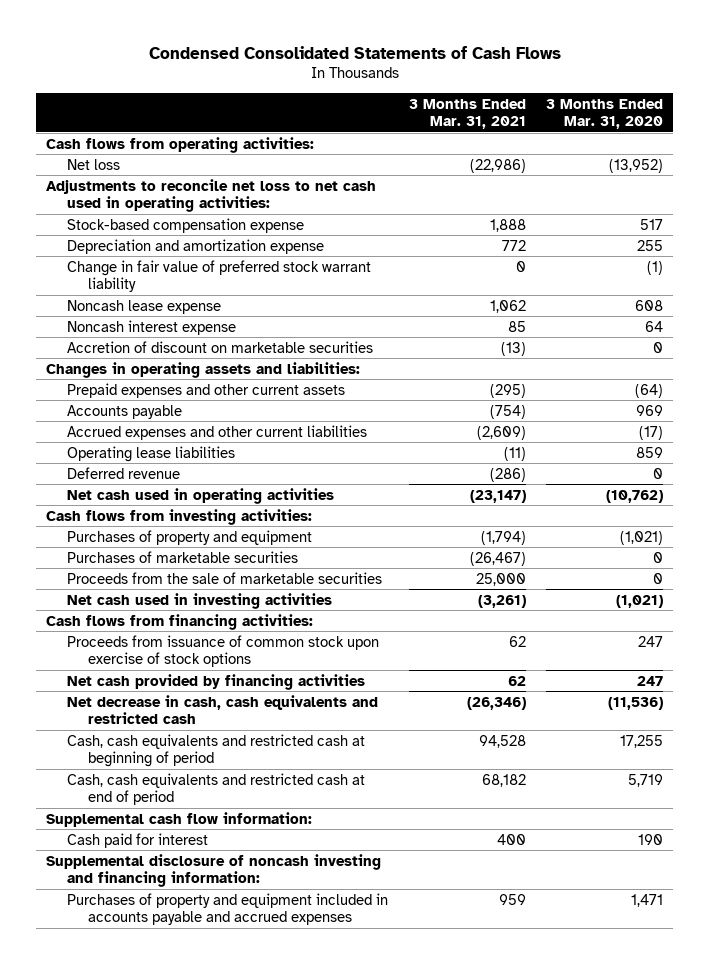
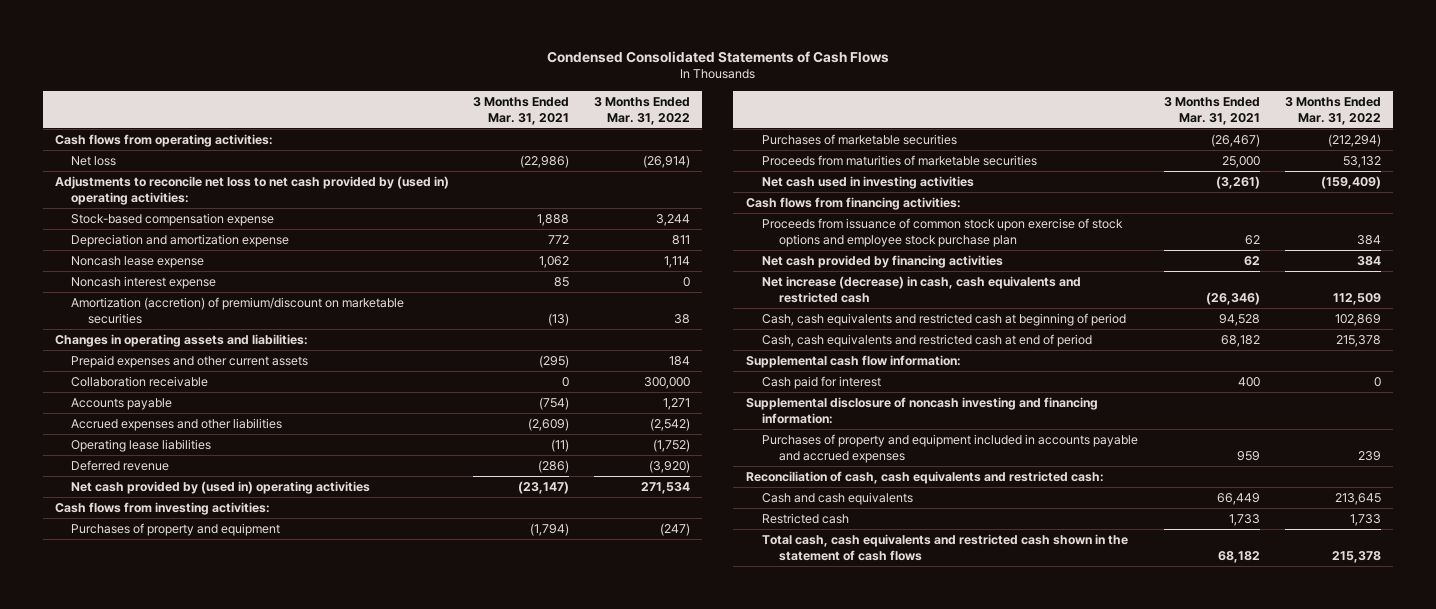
[546,98,664,129] 3 Months Ended Mar. 31, 2020 -> none
none -> [594,96,691,125] 3 Months Ended Mar. 31, 2022
[46,178,377,212] Adjustments to reconcile net loss to net cash used in operating activities: -> [54,176,449,205] Adjustments to reconcile net loss to net cash provided by (used in) operating activities:
[67,259,372,292] Change in fair value of preferred stock warrant liability -> none
[67,340,374,353] Accretion of discount on marketable securities -> [71,297,405,324] Amortization (accretion) of premium/discount on marketable securities
none -> [71,376,209,388] Collaboration receivable
[67,424,368,440] Accrued expenses and other current liabilities -> [71,418,283,432] Accrued expenses and other liabilities
[67,487,335,504] Net cash used in operating activities -> [71,481,371,495] Net cash provided by (used in) operating activities
[67,571,383,584] Proceeds from the sale of marketable securities -> [762,155,1038,167] Proceeds from maturities of marketable securities
[67,634,380,667] Proceeds from issuance of common stock upon exercise of stock options -> [762,218,1124,247] Proceeds from issuance of common stock upon exercise of stock options and employee stock purchase plan
[67,694,379,724] Net decrease in cash, cash equivalents and restricted cash -> [762,276,1082,303] Net increase (decrease) in cash, cash equivalents and restricted cash
none -> [745,471,1104,485] Reconciliation of cash, cash equivalents and restricted cash:
none -> [762,492,914,506] Cash and cash equivalents
none -> [762,513,850,525] Restricted cash
none -> [762,534,1129,561] Total cash, cash equivalents and restricted cash shown in the statement of cash flows

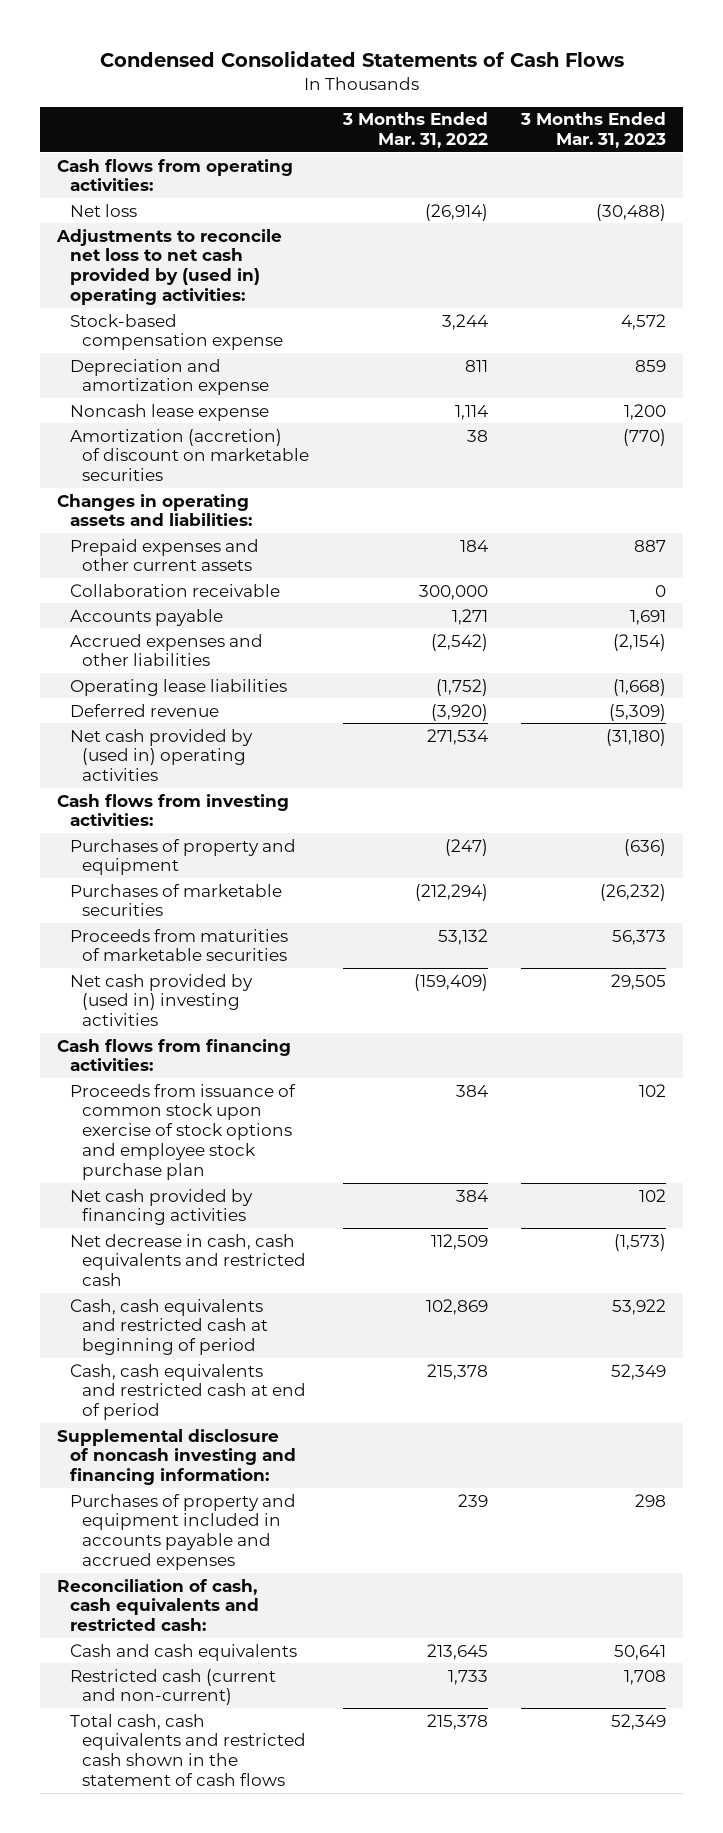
[473,96,570,125] 3 Months Ended Mar. 31, 2021 -> none
none -> [520,112,667,149] 3 Months Ended Mar. 31, 2023
[71,276,217,290] Noncash interest expense -> none
[71,297,405,324] Amortization (accretion) of premium/discount on marketable securities -> [69,428,309,482] Amortization (accretion) of discount on marketable securities
[762,176,975,190] Net cash used in investing activities -> [69,973,253,1027] Net cash provided by (used in) investing activities
[762,276,1082,303] Net increase (decrease) in cash, cash equivalents and restricted cash -> [69,1233,306,1287] Net decrease in cash, cash equivalents and restricted cash
[745,355,961,369] Supplemental cash flow information: -> none
[762,376,882,390] Cash paid for interest -> none
[762,513,850,525] Restricted cash -> [69,1668,276,1706] Restricted cash (current and non-current)

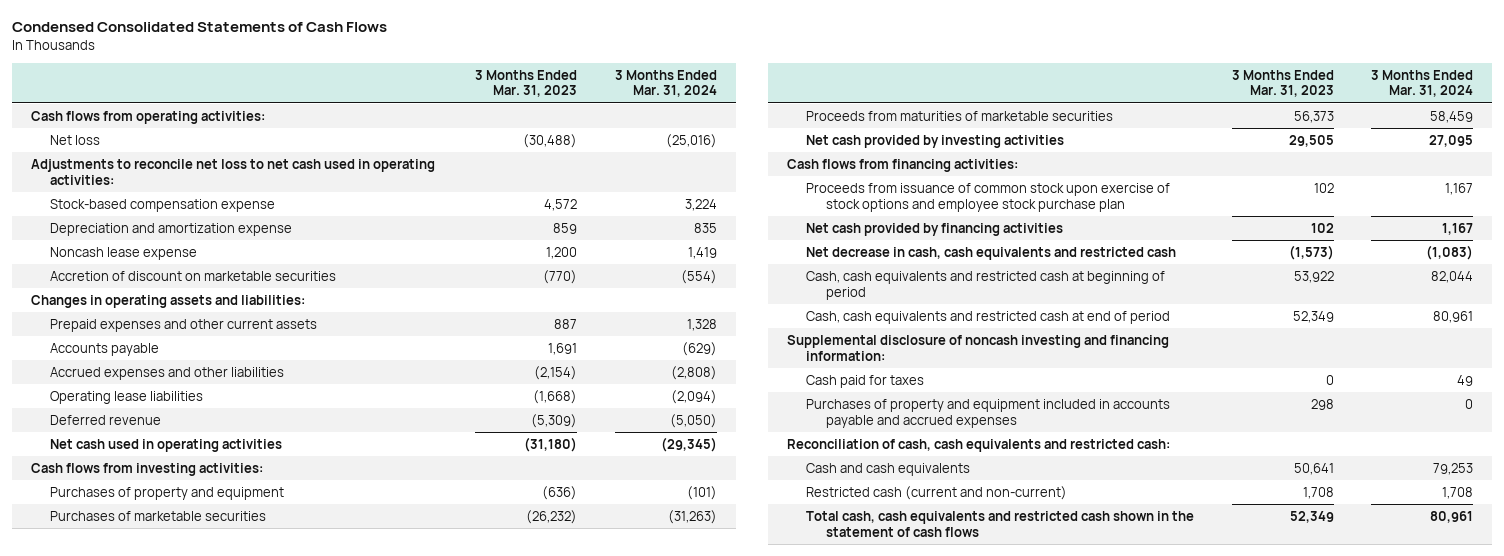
[341,112,488,149] 3 Months Ended Mar. 31, 2022 -> none
none -> [614,69,717,98] 3 Months Ended Mar. 31, 2024
[56,228,283,305] Adjustments to reconcile net loss to net cash provided by (used in) operating activities: -> [30,158,435,185] Adjustments to reconcile net loss to net cash used in operating activities:
[69,428,309,482] Amortization (accretion) of discount on marketable securities -> [49,270,336,281] Accretion of discount on marketable securities
[69,583,280,597] Collaboration receivable -> none
[69,728,253,782] Net cash provided by (used in) operating activities -> [49,438,282,452] Net cash used in operating activities
[69,973,253,1027] Net cash provided by (used in) investing activities -> [806,134,1065,148] Net cash provided by investing activities
none -> [806,374,925,388] Cash paid for taxes

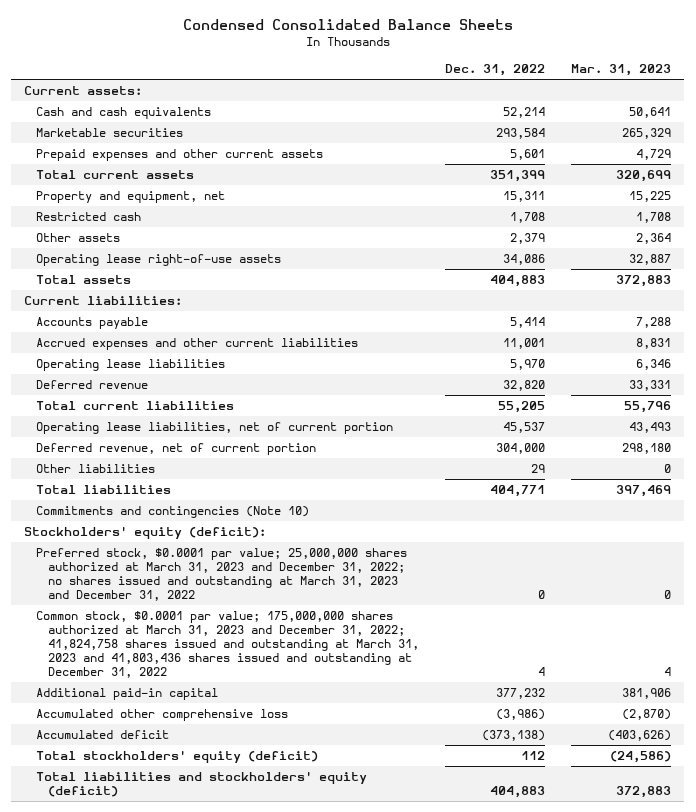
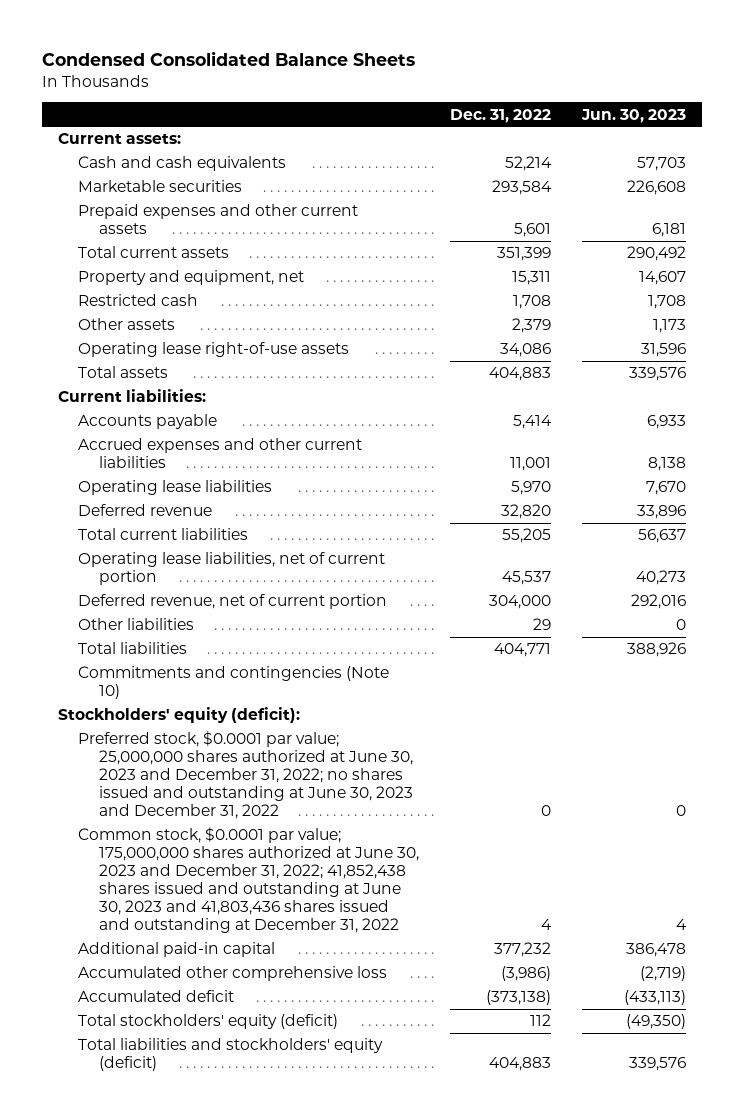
[571,64,672,77] Mar. 31, 2023 -> none
none -> [581,108,687,123] Jun. 30, 2023
[36,548,408,602] Preferred stock, $0.0001 par value; 25,000,000 shares authorized at March 31, 2023 and December 31, 2022; no shares issued and outstanding at March 31, 2023 and December 31, 2022 -> [78,731,413,820] Preferred stock, $0.0001 par value; 25,000,000 shares authorized at June 30, 2023 and December 31, 2022; no shares issued and outstanding at June 30, 2023 and December 31, 2022
[36,611,419,679] Common stock, $0.0001 par value; 175,000,000 shares authorized at March 31, 2023 and December 31, 2022; 41,824,758 shares issued and outstanding at March 31, 2023 and 41,803,436 shares issued and outstanding at December 31, 2022 -> [78,827,419,934] Common stock, $0.0001 par value; 175,000,000 shares authorized at June 30, 2023 and December 31, 2022; 41,852,438 shares issued and outstanding at June 30, 2023 and 41,803,436 shares issued and outstanding at December 31, 2022

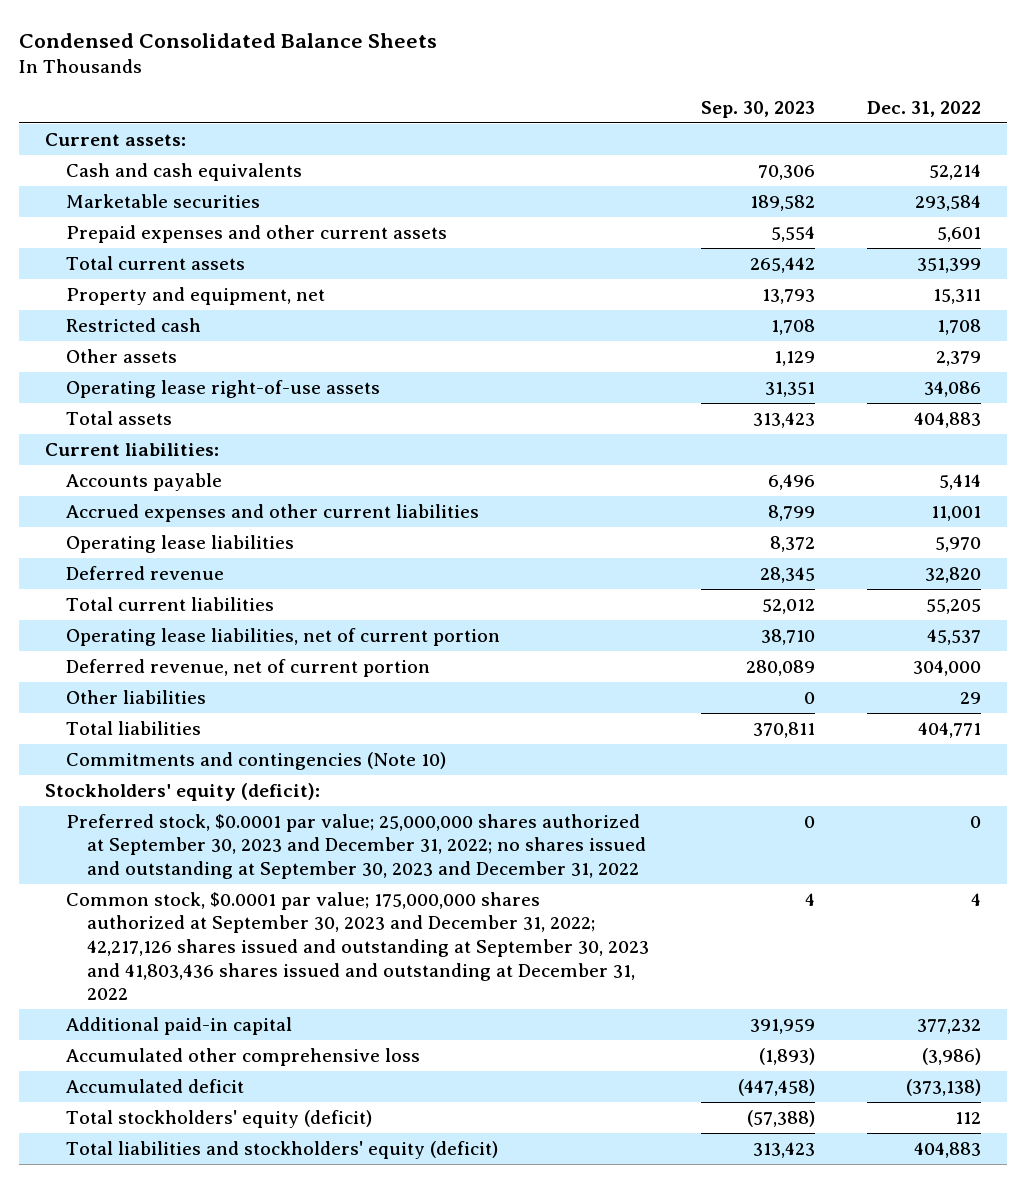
[581,108,687,123] Jun. 30, 2023 -> none
none -> [700,100,815,118] Sep. 30, 2023
[78,731,413,820] Preferred stock, $0.0001 par value; 25,000,000 shares authorized at June 30, 2023 and December 31, 2022; no shares issued and outstanding at June 30, 2023 and December 31, 2022 -> [65,813,646,880] Preferred stock, $0.0001 par value; 25,000,000 shares authorized at September 30, 2023 and December 31, 2022; no shares issued and outstanding at September 30, 2023 and December 31, 2022
[78,827,419,934] Common stock, $0.0001 par value; 175,000,000 shares authorized at June 30, 2023 and December 31, 2022; 41,852,438 shares issued and outstanding at June 30, 2023 and 41,803,436 shares issued and outstanding at December 31, 2022 -> [65,891,649,1001] Common stock, $0.0001 par value; 175,000,000 shares authorized at September 30, 2023 and December 31, 2022; 42,217,126 shares issued and outstanding at September 30, 2023 and 41,803,436 shares issued and outstanding at December 31, 2022

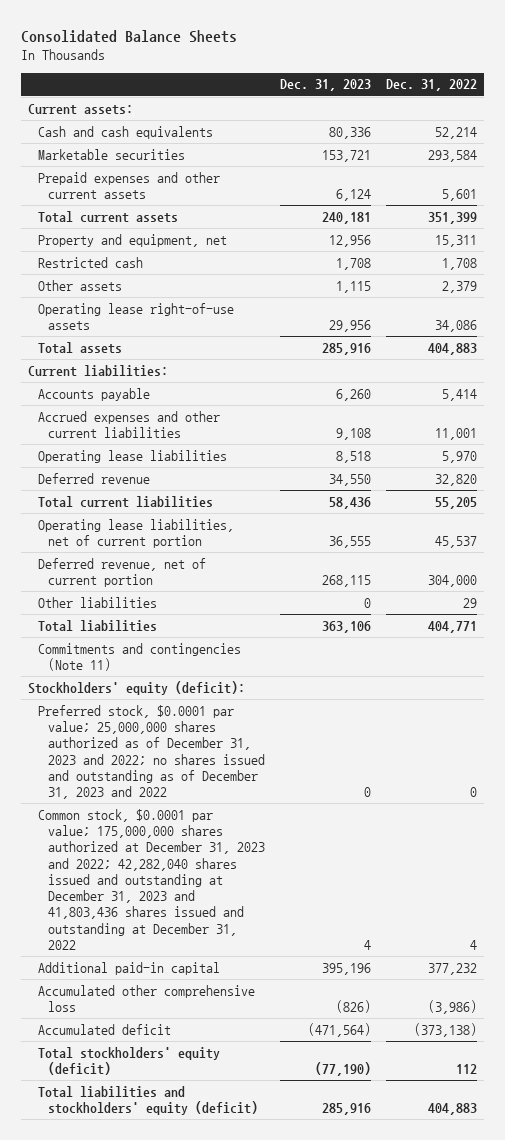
[18,32,437,48] Condensed Consolidated Balance Sheets -> [20,30,237,44] Consolidated Balance Sheets
[700,100,815,118] Sep. 30, 2023 -> none
none -> [279,79,371,92] Dec. 31, 2023
[65,751,446,770] Commitments and contingencies (Note 10) -> [38,642,242,672] Commitments and contingencies (Note 11)
[65,813,646,880] Preferred stock, $0.0001 par value; 25,000,000 shares authorized at September 30, 2023 and December 31, 2022; no shares issued and outstanding at September 30, 2023 and December 31, 2022 -> [38,704,266,800] Preferred stock, $0.0001 par value; 25,000,000 shares authorized as of December 31, 2023 and 2022; no shares issued and outstanding as of December 31, 2023 and 2022
[65,891,649,1001] Common stock, $0.0001 par value; 175,000,000 shares authorized at September 30, 2023 and December 31, 2022; 42,217,126 shares issued and outstanding at September 30, 2023 and 41,803,436 shares issued and outstanding at December 31, 2022 -> [38,808,266,951] Common stock, $0.0001 par value; 175,000,000 shares authorized at December 31, 2023 and 2022; 42,282,040 shares issued and outstanding at December 31, 2023 and 41,803,436 shares issued and outstanding at December 31, 2022

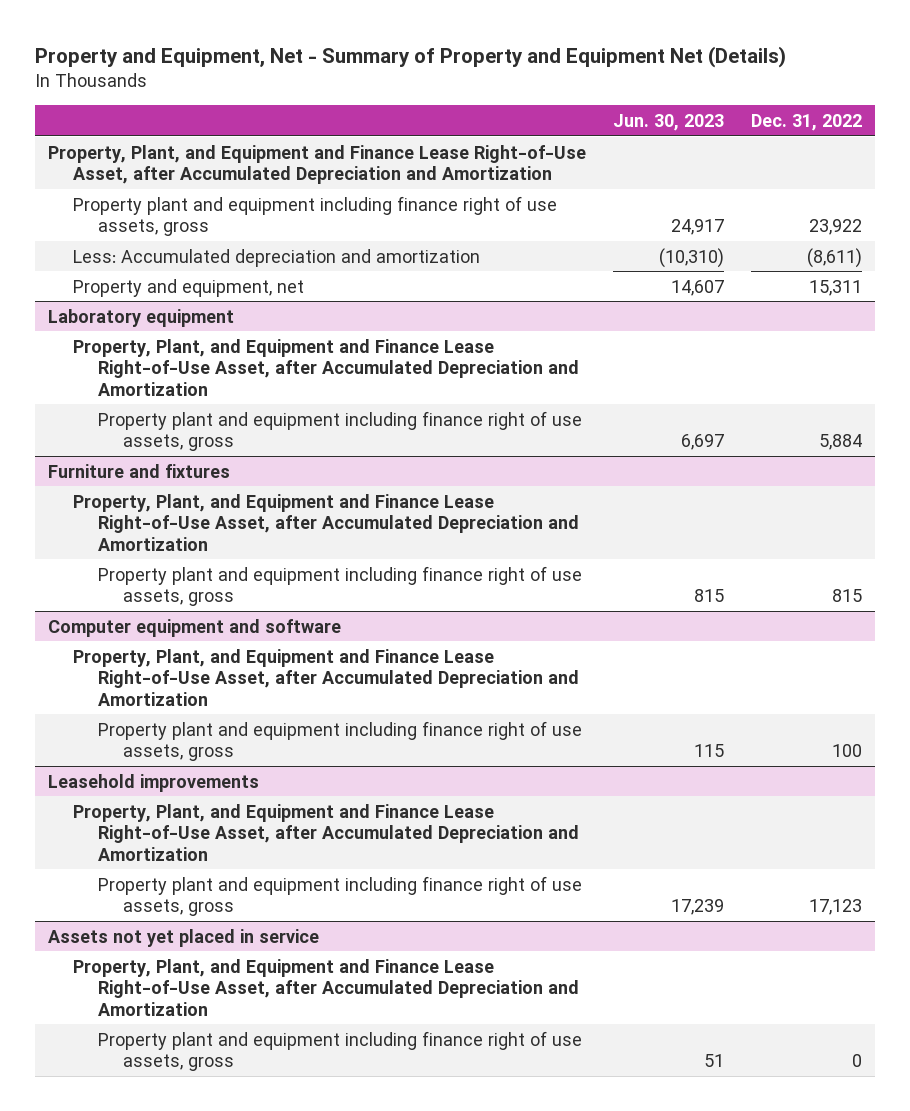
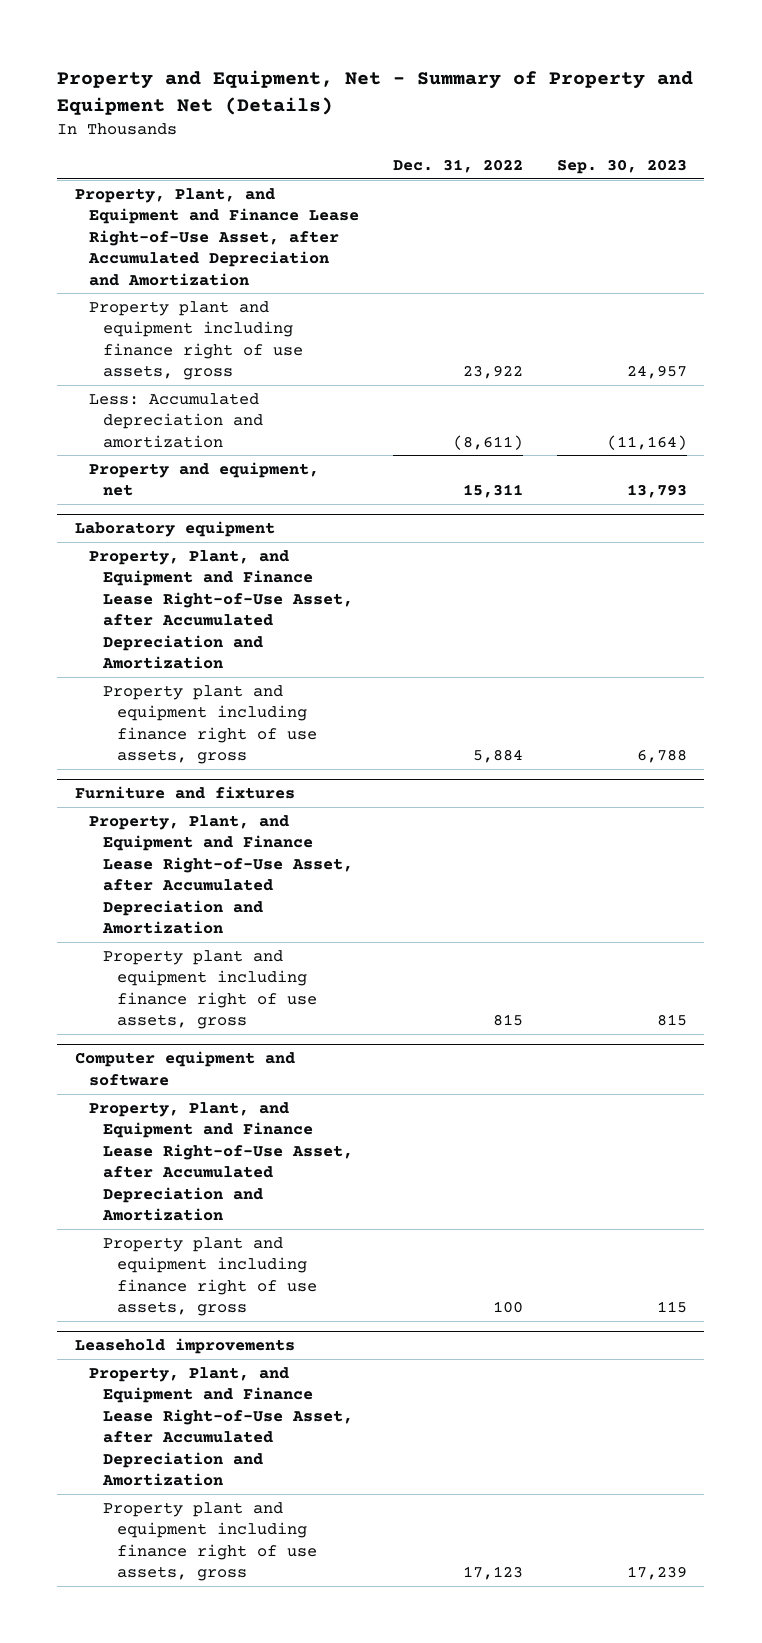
[613,113,725,131] Jun. 30, 2023 -> none
none -> [557,158,688,174] Sep. 30, 2023
[48,928,320,947] Assets not yet placed in service -> none
[73,958,580,1016] Property, Plant, and Equipment and Finance Lease Right-of-Use Asset, after Accumulated Depreciation and Amortization -> none
[98,1030,583,1072] Property plant and equipment including finance right of use assets, gross -> none

